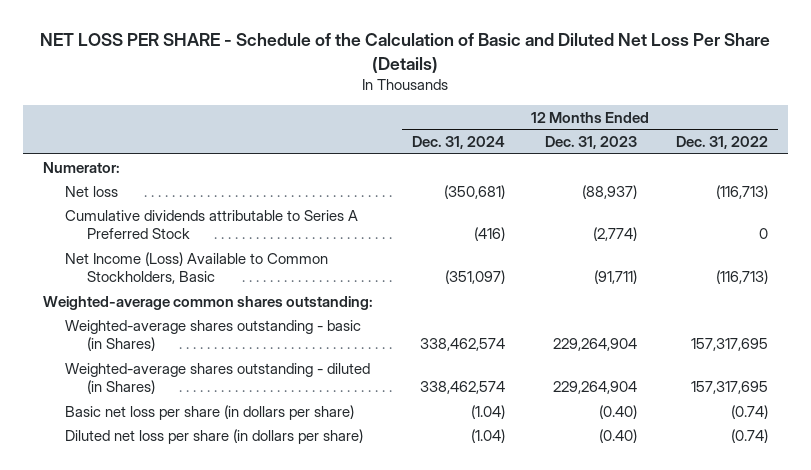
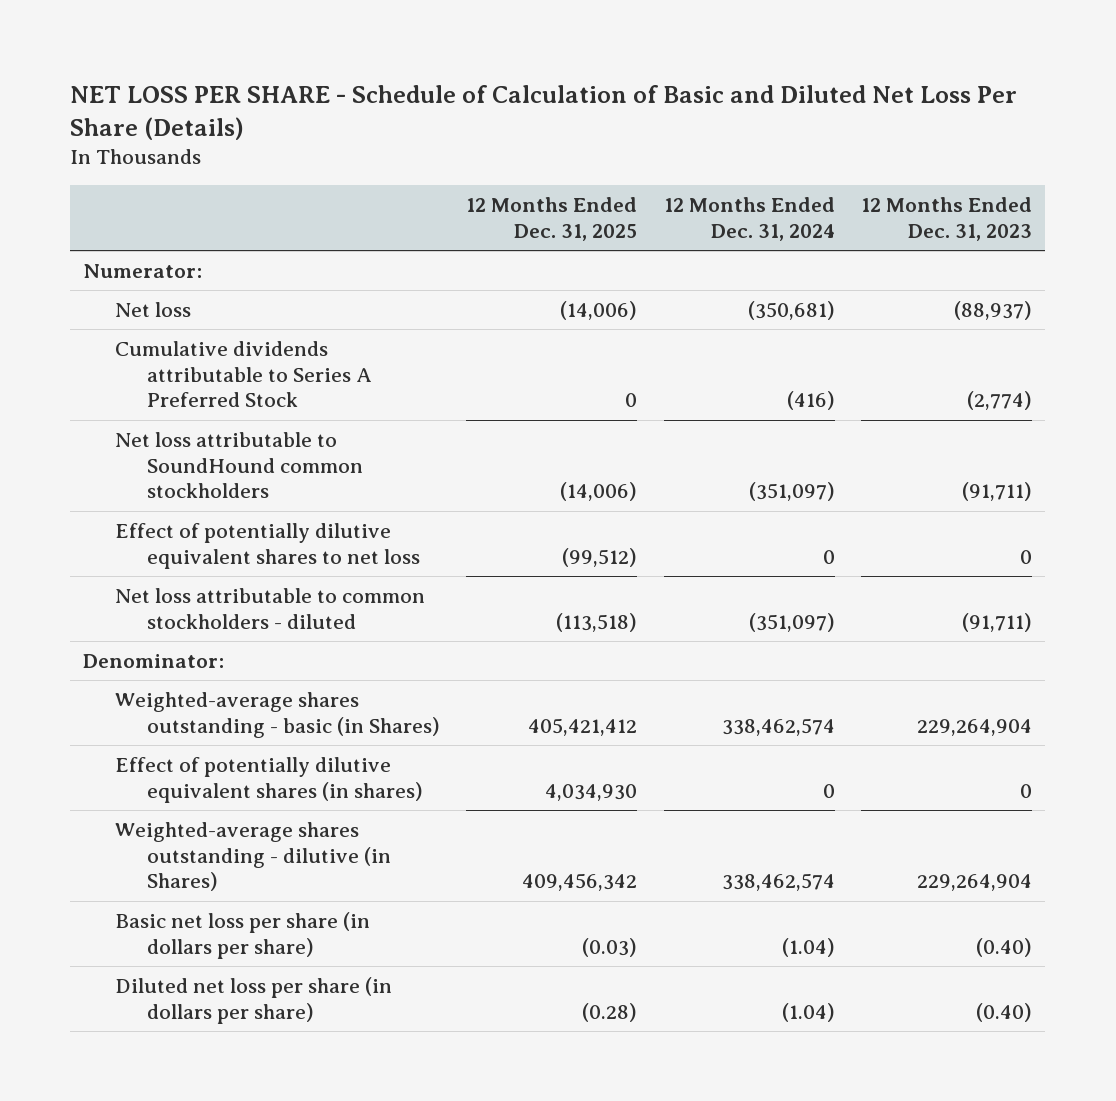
[40,33,771,73] NET LOSS PER SHARE - Schedule of the Calculation of Basic and Diluted Net Loss Per Share (Details) -> [70,84,1018,140] NET LOSS PER SHARE - Schedule of Calculation of Basic and Diluted Net Loss Per Share (Details)
[676,136,769,150] Dec. 31, 2022 -> none
none -> [466,197,638,242] 12 Months Ended Dec. 31, 2025
[42,295,373,310] Weighted-average common shares outstanding: -> none
[64,251,328,285] Net Income (Loss) Available to Common Stockholders, Basic -> [115,432,364,499] Net loss attributable to SoundHound common stockholders
none -> [115,523,421,569] Effect of potentially dilutive equivalent shares to net loss
none -> [115,588,426,629] Net loss attributable to common stockholders - diluted
none -> [83,654,225,669] Denominator:
none -> [115,757,424,803] Effect of potentially dilutive equivalent shares (in shares)
[64,362,370,395] Weighted-average shares outstanding - diluted (in Shares) -> [115,822,392,892] Weighted-average shares outstanding - dilutive (in Shares)

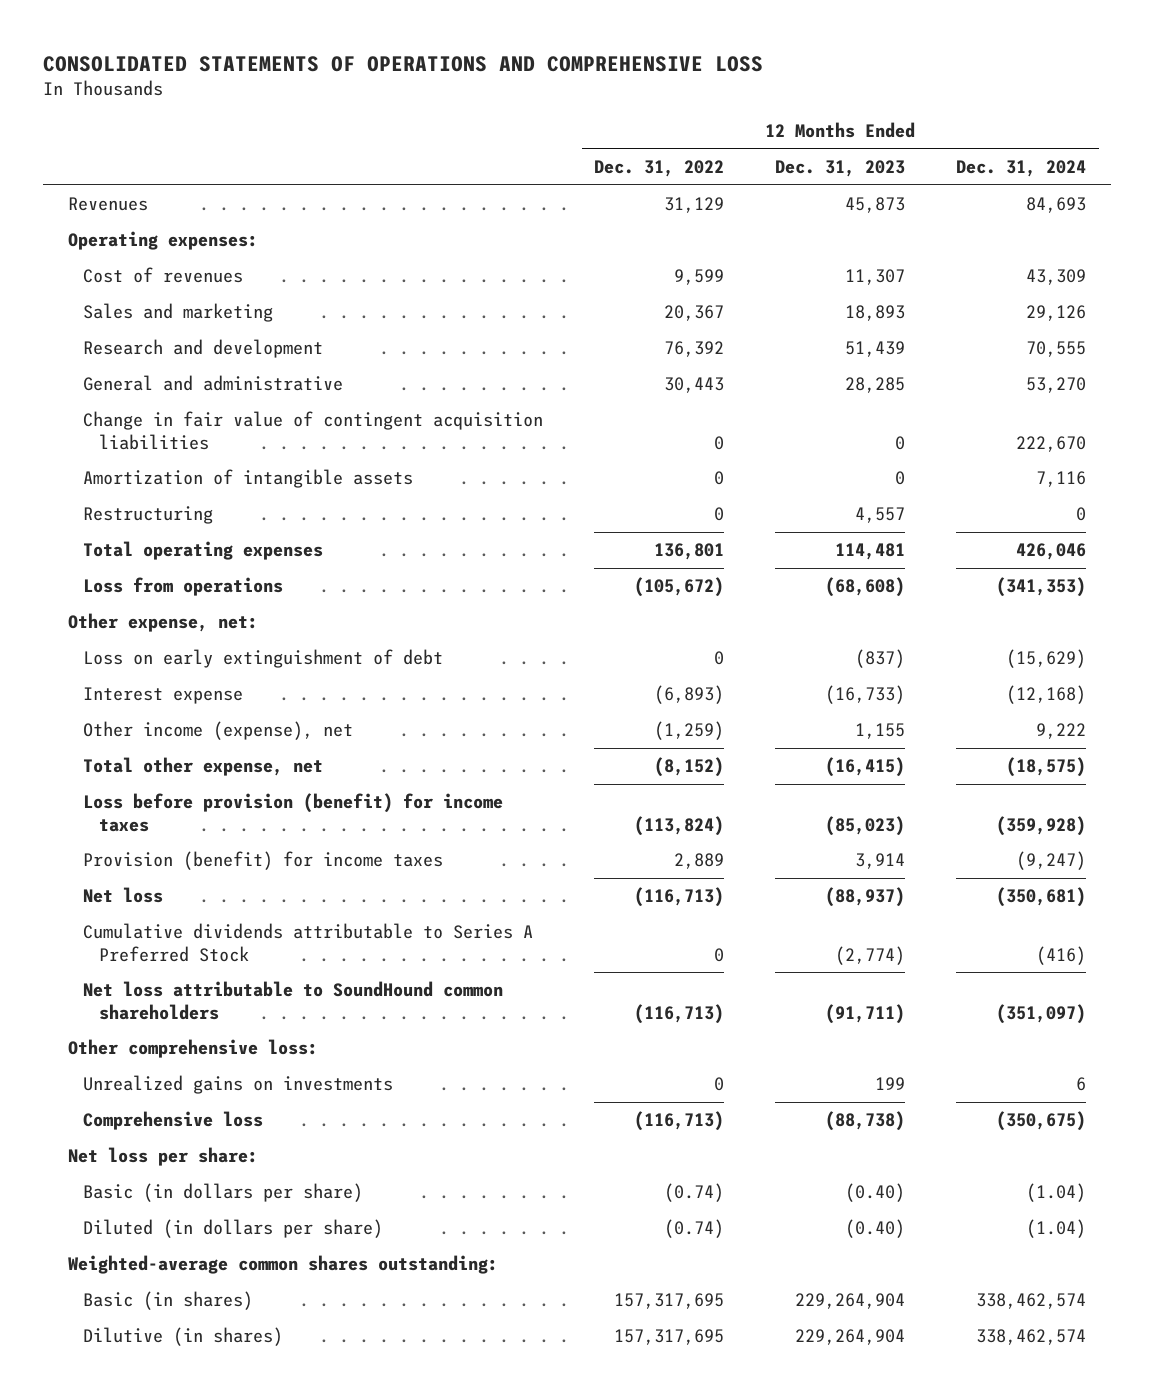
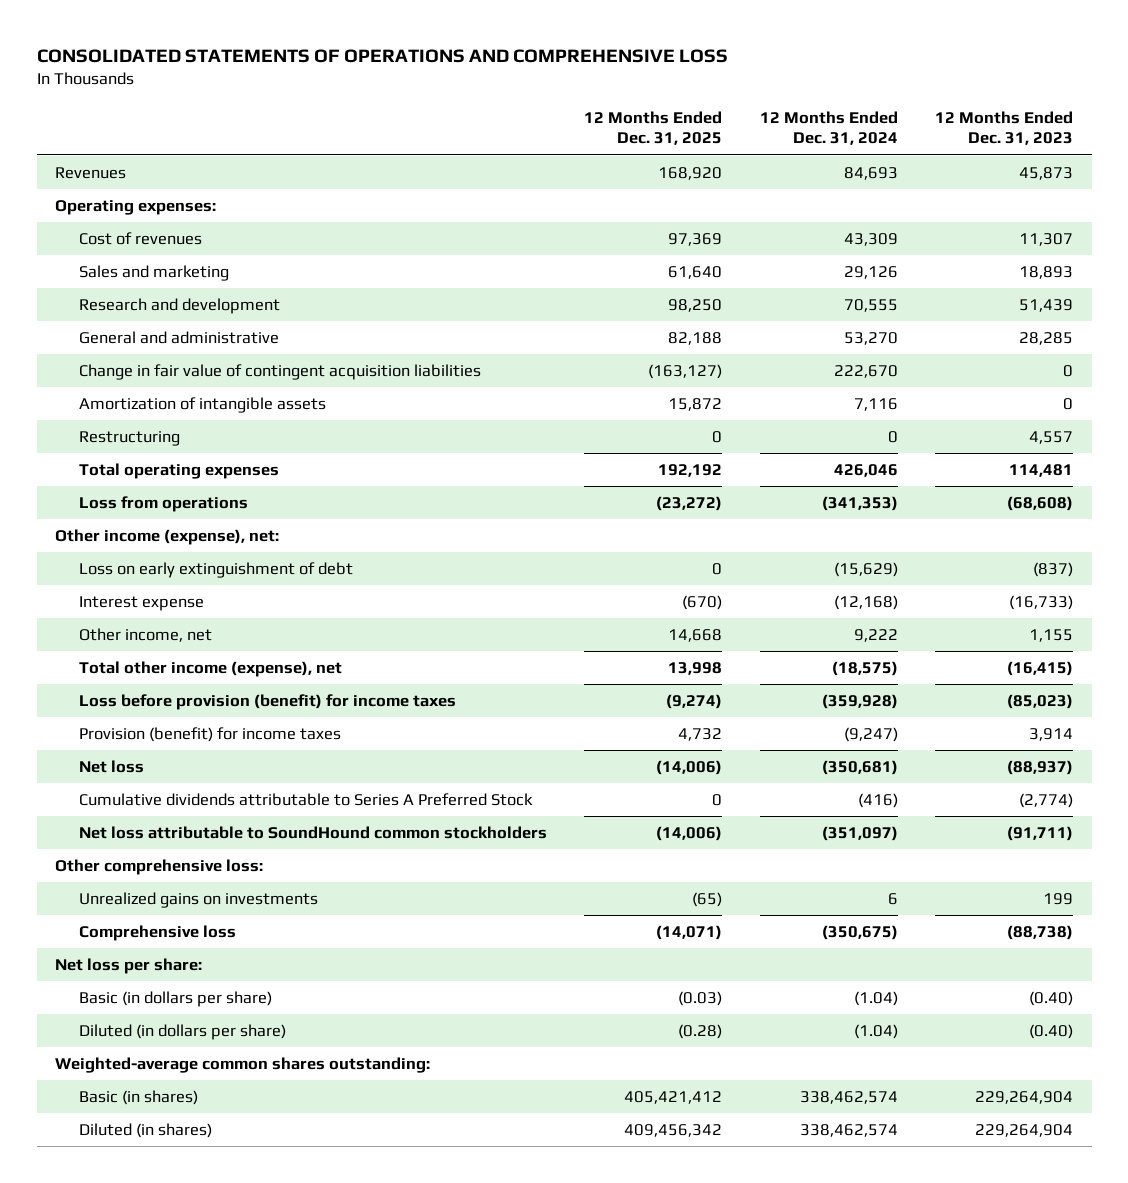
[594,160,725,178] Dec. 31, 2022 -> none
none -> [584,110,723,146] 12 Months Ended Dec. 31, 2025
[68,613,259,633] Other expense, net: -> [55,529,280,546] Other income (expense), net:
[83,721,354,741] Other income (expense), net -> [79,628,213,643] Other income, net
[83,757,324,777] Total other expense, net -> [79,661,343,678] Total other income (expense), net
[83,981,504,1020] Net loss attributable to SoundHound common shareholders -> [79,826,548,840] Net loss attributable to SoundHound common stockholders
[83,1327,284,1347] Dilutive (in shares) -> [79,1123,213,1139] Diluted (in shares)

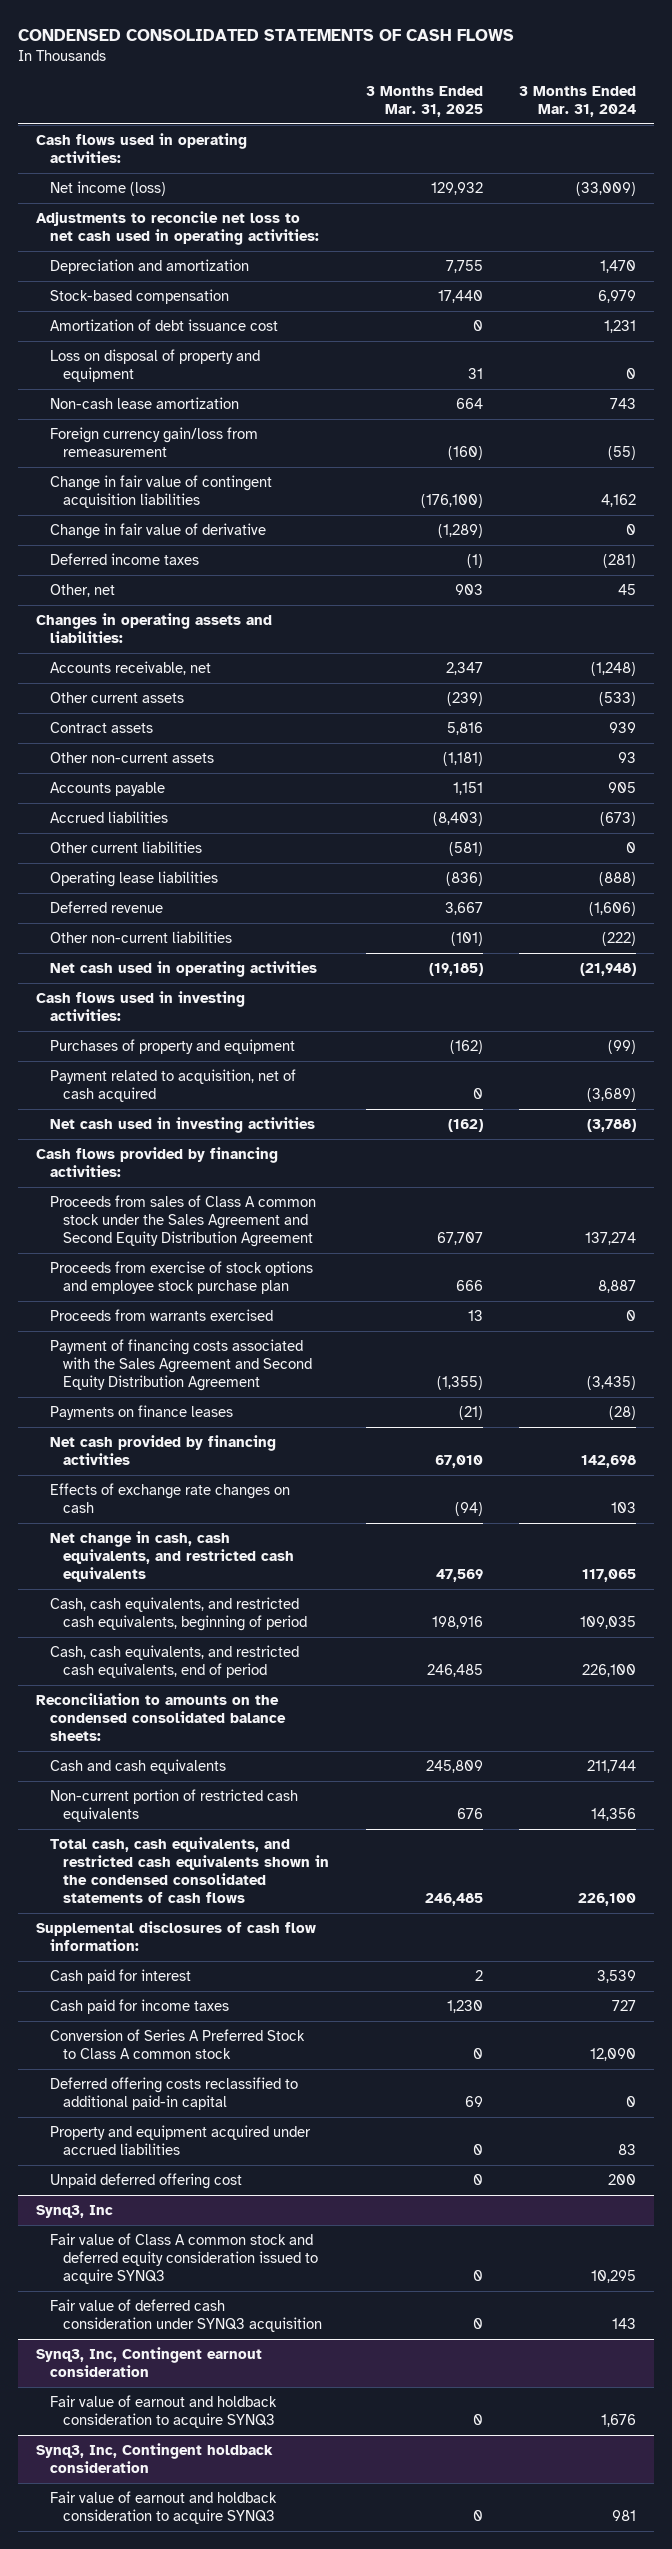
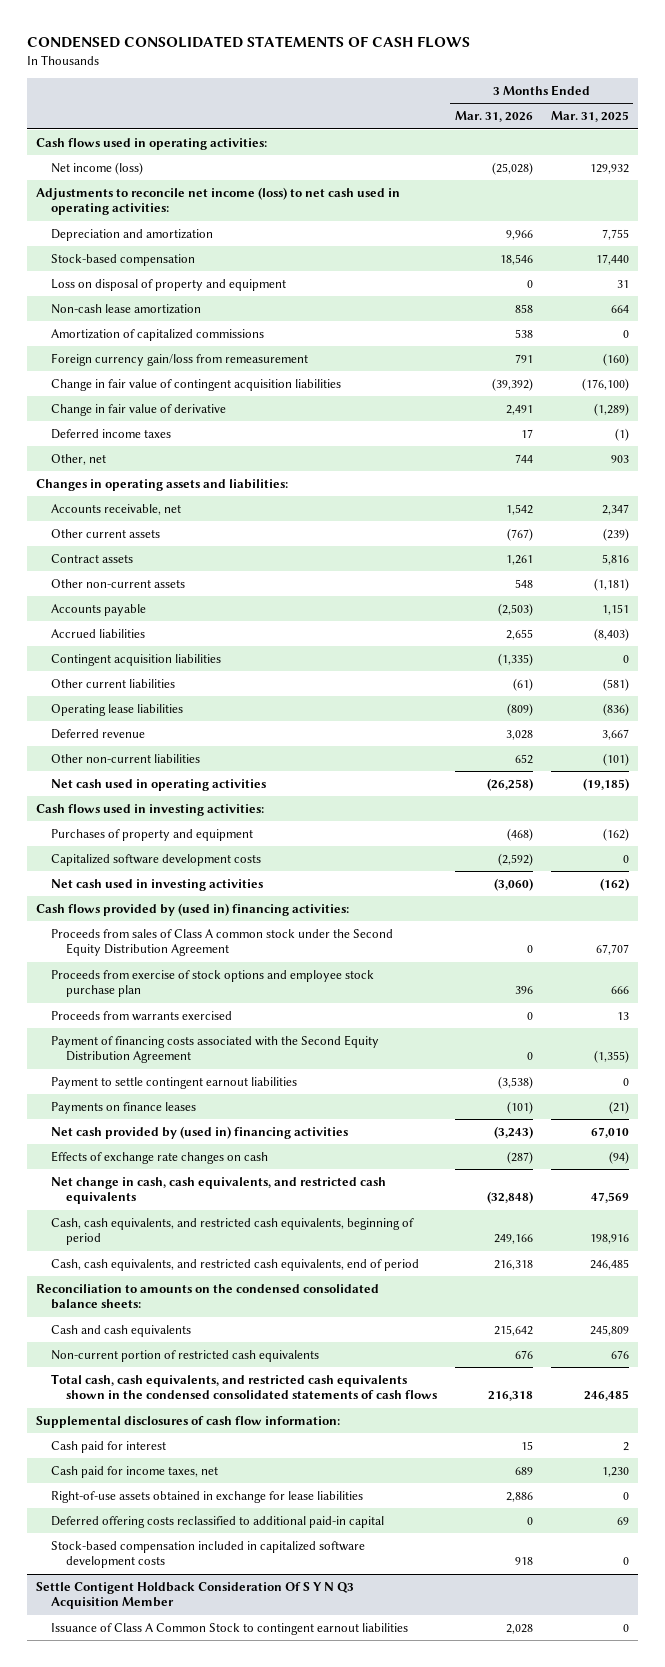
[519,85,637,117] 3 Months Ended Mar. 31, 2024 -> none
none -> [454,111,533,123] Mar. 31, 2026
[35,210,319,245] Adjustments to reconcile net loss to net cash used in operating activities: -> [36,186,401,216] Adjustments to reconcile net income (loss) to net cash used in operating activities:
[49,318,278,331] Amortization of debt issuance cost -> none
none -> [50,328,264,341] Amortization of capitalized commissions
none -> [50,653,221,666] Contingent acquisition liabilities
[49,1068,296,1102] Payment related to acquisition, net of cash acquired -> none
none -> [50,853,261,866] Capitalized software development costs
[35,1146,278,1177] Cash flows provided by financing activities: -> [36,902,350,916] Cash flows provided by (used in) financing activities:
[49,1194,316,1247] Proceeds from sales of Class A common stock under the Sales Agreement and Second Equity Distribution Agreement -> [50,928,393,957] Proceeds from sales of Class A common stock under the Second Equity Distribution Agreement
[49,1338,313,1391] Payment of financing costs associated with the Sales Agreement and Second Equity Distribution Agreement -> [50,1034,379,1064] Payment of financing costs associated with the Second Equity Distribution Agreement
none -> [50,1076,297,1089] Payment to settle contingent earnout liabilities
[49,1434,276,1465] Net cash provided by financing activities -> [50,1125,348,1139] Net cash provided by (used in) financing activities
[49,2028,305,2059] Conversion of Series A Preferred Stock to Class A common stock -> none
[49,1998,229,2014] Cash paid for income taxes -> [50,1465,218,1478] Cash paid for income taxes, net
none -> [50,1490,363,1503] Right-of-use assets obtained in exchange for lease liabilities
[49,2124,311,2155] Property and equipment acquired under accrued liabilities -> none
[49,2172,242,2189] Unpaid deferred offering cost -> none
[35,2204,113,2218] Synq3, Inc -> none
[49,2232,319,2284] Fair value of Class A common stock and deferred equity consideration issued to acquire SYNQ3 -> none
[49,2298,323,2332] Fair value of deferred cash consideration under SYNQ3 acquisition -> none
[35,2346,262,2377] Synq3, Inc, Contingent earnout consideration -> none
[49,2394,277,2428] Fair value of earnout and holdback consideration to acquire SYNQ3 -> none
[35,2442,273,2473] Synq3, Inc, Contingent holdback consideration -> none
[49,2490,277,2524] Fair value of earnout and holdback consideration to acquire SYNQ3 -> none
none -> [50,1540,365,1569] Stock-based compensation included in capitalized software development costs
none -> [36,1581,355,1610] Settle Contigent Holdback Consideration Of S Y N Q3 Acquisition Member
none -> [50,1622,408,1635] Issuance of Class A Common Stock to contingent earnout liabilities

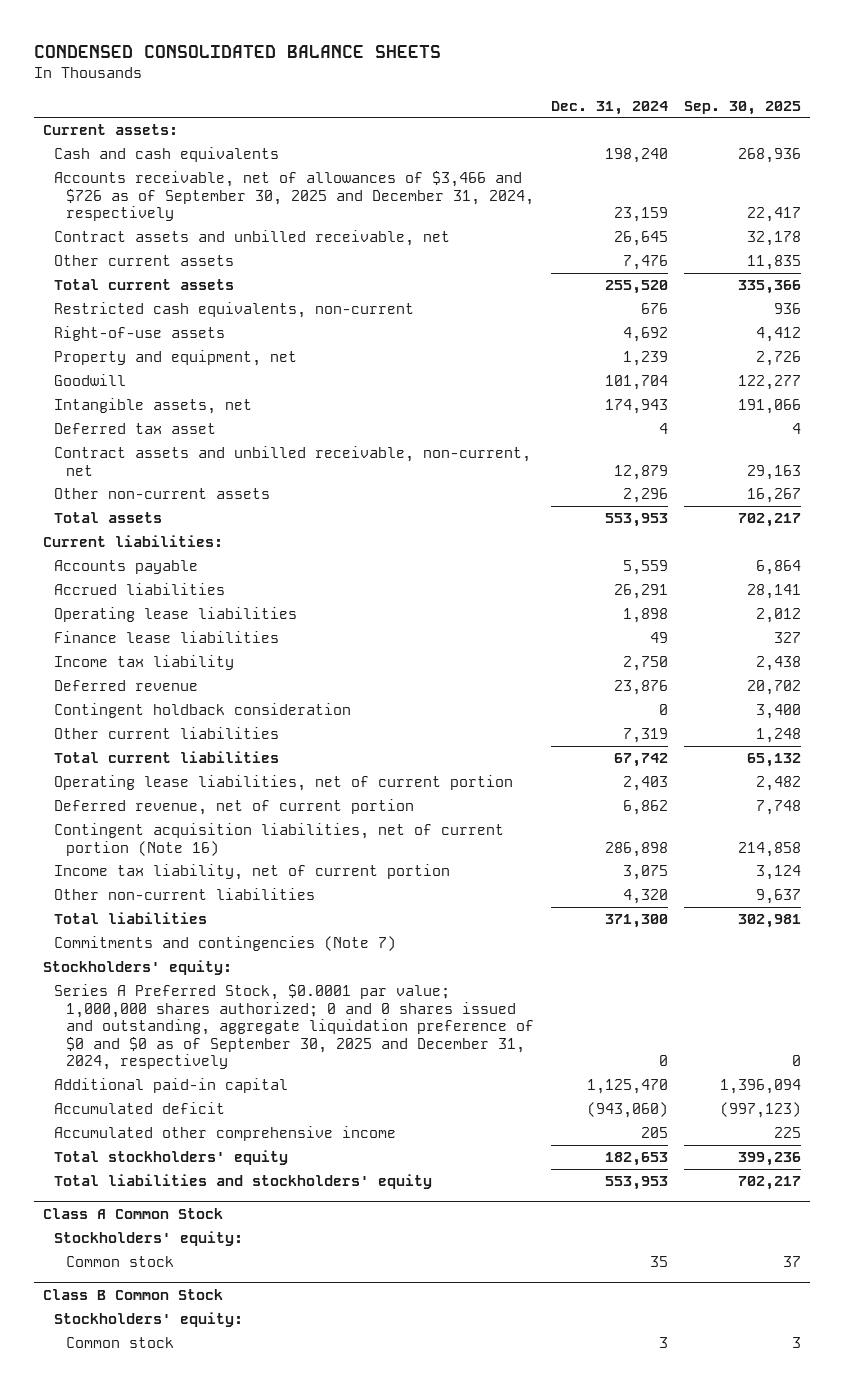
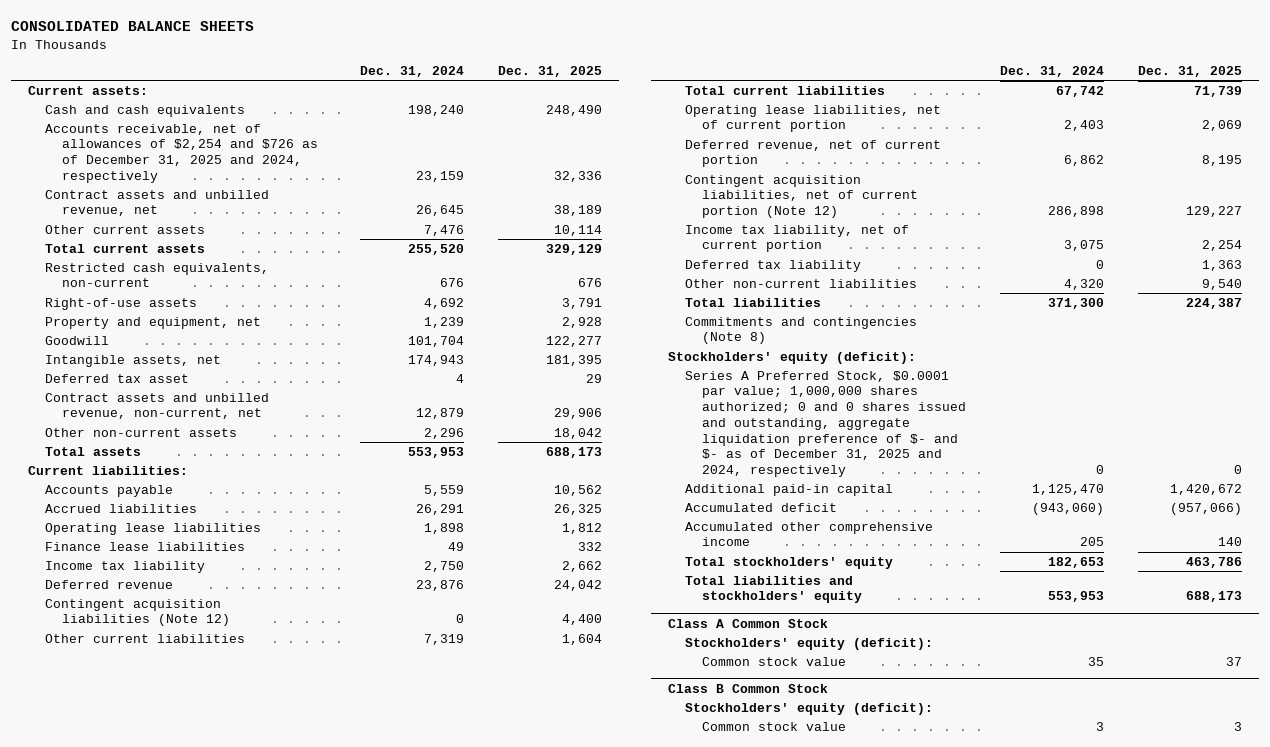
[34,44,442,58] CONDENSED CONSOLIDATED BALANCE SHEETS -> [11,21,255,32] CONSOLIDATED BALANCE SHEETS
[684,100,802,115] Sep. 30, 2025 -> none
none -> [498,66,603,78] Dec. 31, 2025
[54,171,534,222] Accounts receivable, net of allowances of $3,466 and $726 as of September 30, 2025 and December 31, 2024, respectively -> [45,123,319,183] Accounts receivable, net of allowances of $2,254 and $726 as of December 31, 2025 and 2024, respectively
[54,230,451,247] Contract assets and unbilled receivable, net -> [45,189,270,217] Contract assets and unbilled revenue, net
[54,446,532,476] Contract assets and unbilled receivable, non-current, net -> [45,392,270,420] Contract assets and unbilled revenue, non-current, net
[54,703,352,719] Contingent holdback consideration -> [45,598,231,627] Contingent acquisition liabilities (Note 12)
[54,823,505,856] Contingent acquisition liabilities, net of current portion (Note 16) -> [685,174,919,219] Contingent acquisition liabilities, net of current portion (Note 12)
none -> [685,259,862,272] Deferred tax liability
[54,936,397,952] Commitments and contingencies (Note 7) -> [685,316,918,345] Commitments and contingencies (Note 8)
[42,960,232,976] Stockholders' equity: -> [667,351,916,364] Stockholders' equity (deficit):
[54,984,534,1071] Series A Preferred Stock, $0.0001 par value; 1,000,000 shares authorized; 0 and 0 shares issued and outstanding, aggregate liquidation preference of $0 and $0 as of September 30, 2025 and December 31, 2024, respectively -> [685,370,967,478] Series A Preferred Stock, $0.0001 par value; 1,000,000 shares authorized; 0 and 0 shares issued and outstanding, aggregate liquidation preference of $- and $- as of December 31, 2025 and 2024, respectively
[54,1231,244,1247] Stockholders' equity: -> [685,637,934,650] Stockholders' equity (deficit):
[65,1256,174,1268] Common stock -> [702,656,847,666] Common stock value
[54,1312,244,1328] Stockholders' equity: -> [685,702,934,715] Stockholders' equity (deficit):
[65,1337,174,1349] Common stock -> [702,721,847,731] Common stock value

